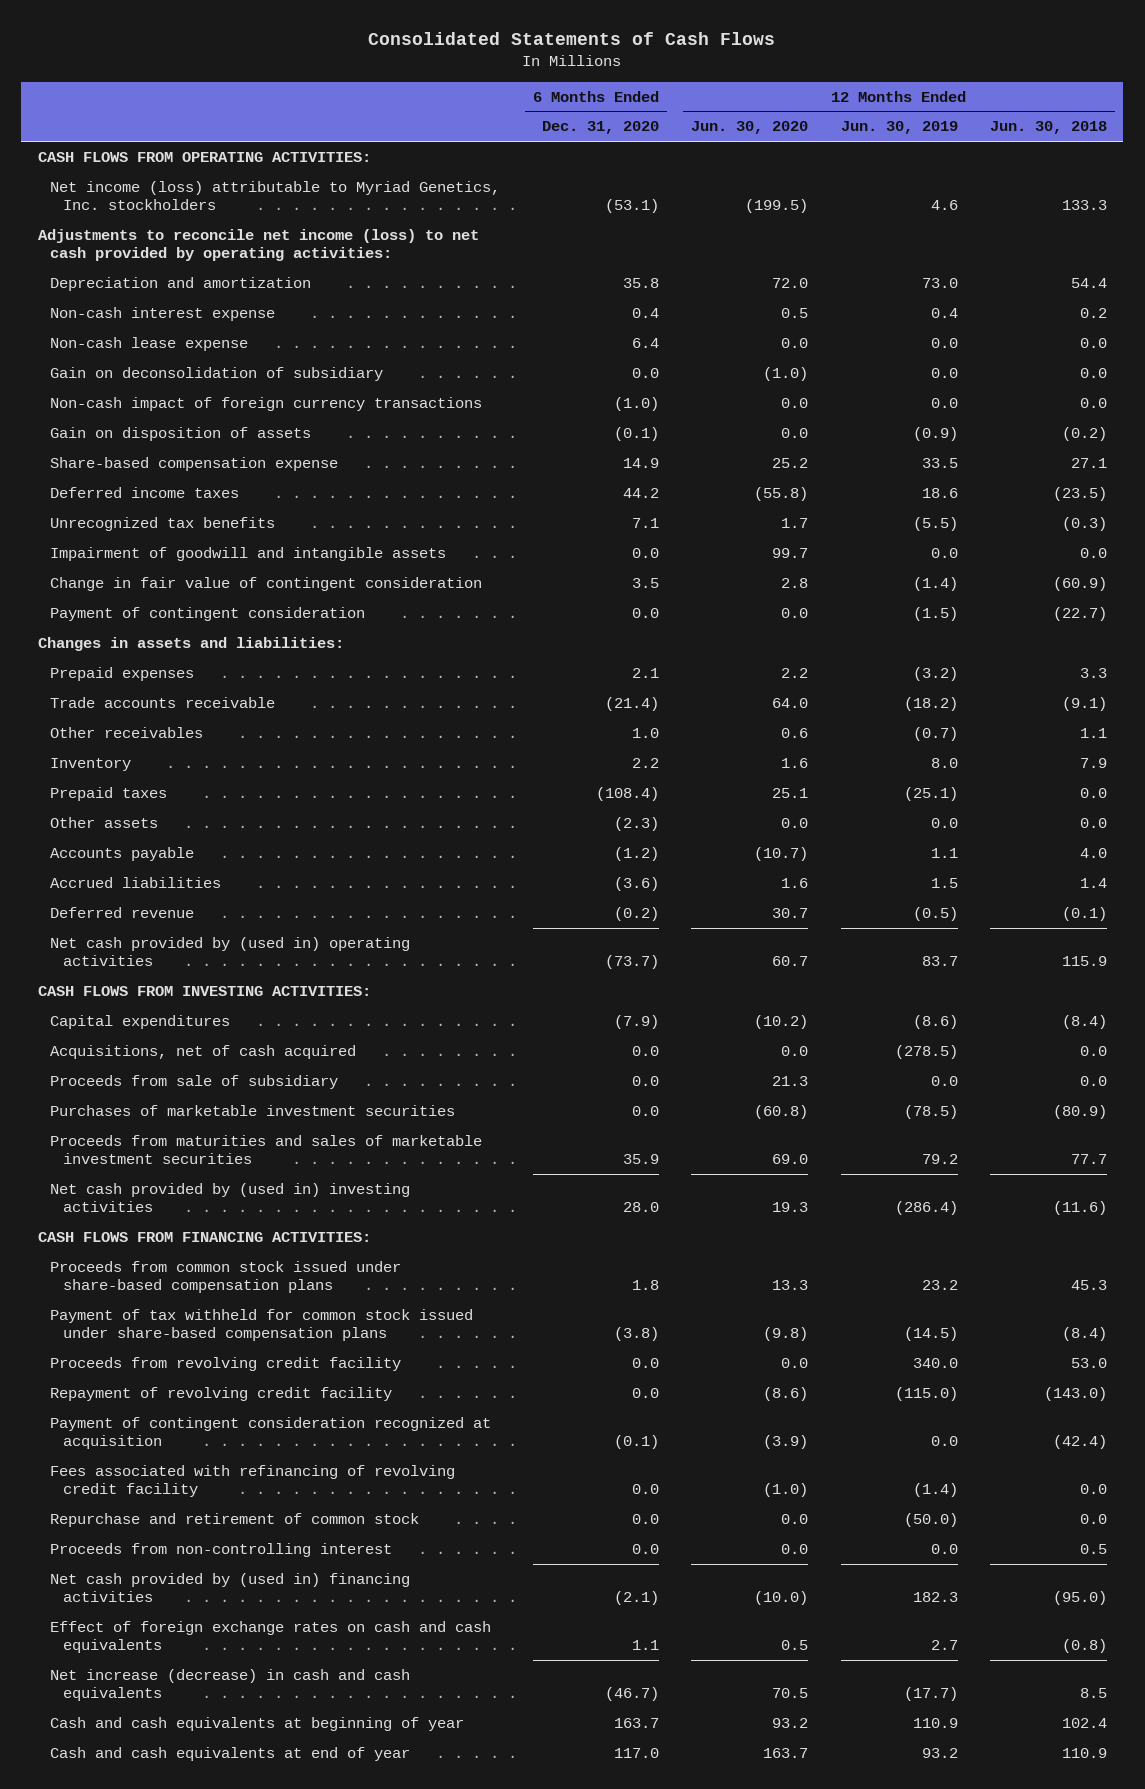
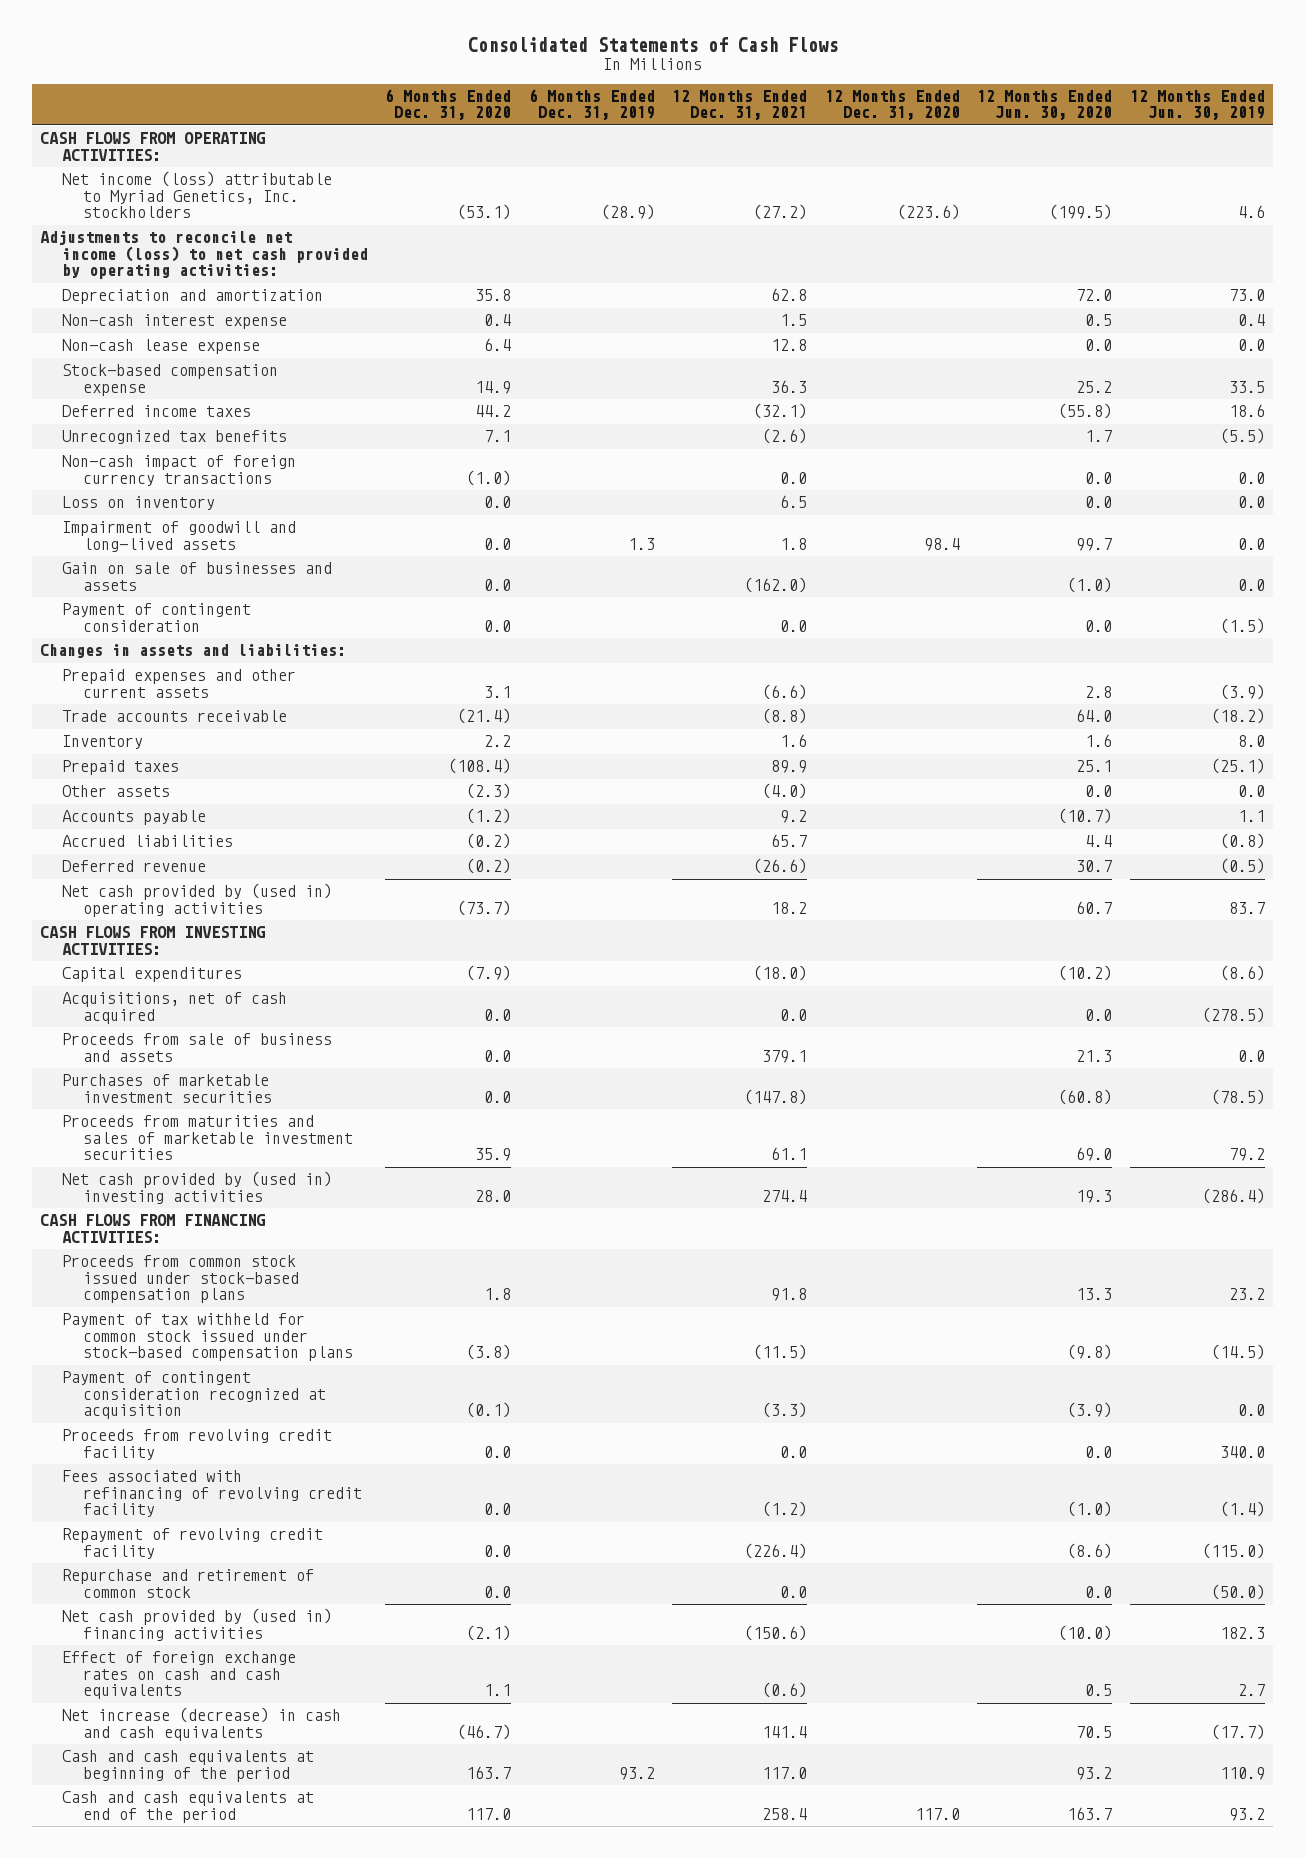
[989,121,1107,135] Jun. 30, 2018 -> none
none -> [528,88,655,121] 6 Months Ended Dec. 31, 2019
none -> [672,89,808,121] 12 Months Ended Dec. 31, 2021
none -> [824,89,960,121] 12 Months Ended Dec. 31, 2020
[50,366,384,381] Gain on deconsolidation of subsidiary -> none
[50,426,312,441] Gain on disposition of assets -> none
[50,456,339,471] Share-based compensation expense -> [61,364,278,396] Stock-based compensation expense
[50,576,483,591] Change in fair value of contingent consideration -> none
[50,396,483,411] Non-cash impact of foreign currency transactions -> [61,455,296,486] Non-cash impact of foreign currency transactions
none -> [61,496,215,511] Loss on inventory
[50,546,447,561] Impairment of goodwill and intangible assets -> [61,521,296,552] Impairment of goodwill and long-lived assets
none -> [61,562,332,591] Gain on sale of businesses and assets
[50,666,195,681] Prepaid expenses -> none
none -> [61,669,296,698] Prepaid expenses and other current assets
[50,726,204,738] Other receivables -> none
[613,876,659,891] (3.6) -> [466,833,512,850] (0.2)
[781,877,809,888] 1.6 -> [1085,835,1113,848] 4.4
[930,877,958,888] 1.5 -> [1219,833,1265,850] (0.8)
[50,1074,339,1089] Proceeds from sale of subsidiary -> [61,1033,332,1062] Proceeds from sale of business and assets
[50,1260,402,1294] Proceeds from common stock issued under share-based compensation plans -> [61,1255,299,1304] Proceeds from common stock issued under stock-based compensation plans
[50,1308,474,1342] Payment of tax withheld for common stock issued under share-based compensation plans -> [61,1313,353,1362] Payment of tax withheld for common stock issued under stock-based compensation plans
[50,1356,402,1371] Proceeds from revolving credit facility -> [61,1429,332,1460] Proceeds from revolving credit facility
[50,1386,393,1401] Repayment of revolving credit facility -> [61,1528,323,1559] Repayment of revolving credit facility
[50,1542,393,1557] Proceeds from non-controlling interest -> none
[50,1716,465,1731] Cash and cash equivalents at beginning of year -> [61,1750,314,1782] Cash and cash equivalents at beginning of the period
[50,1746,411,1761] Cash and cash equivalents at end of year -> [61,1791,314,1823] Cash and cash equivalents at end of the period

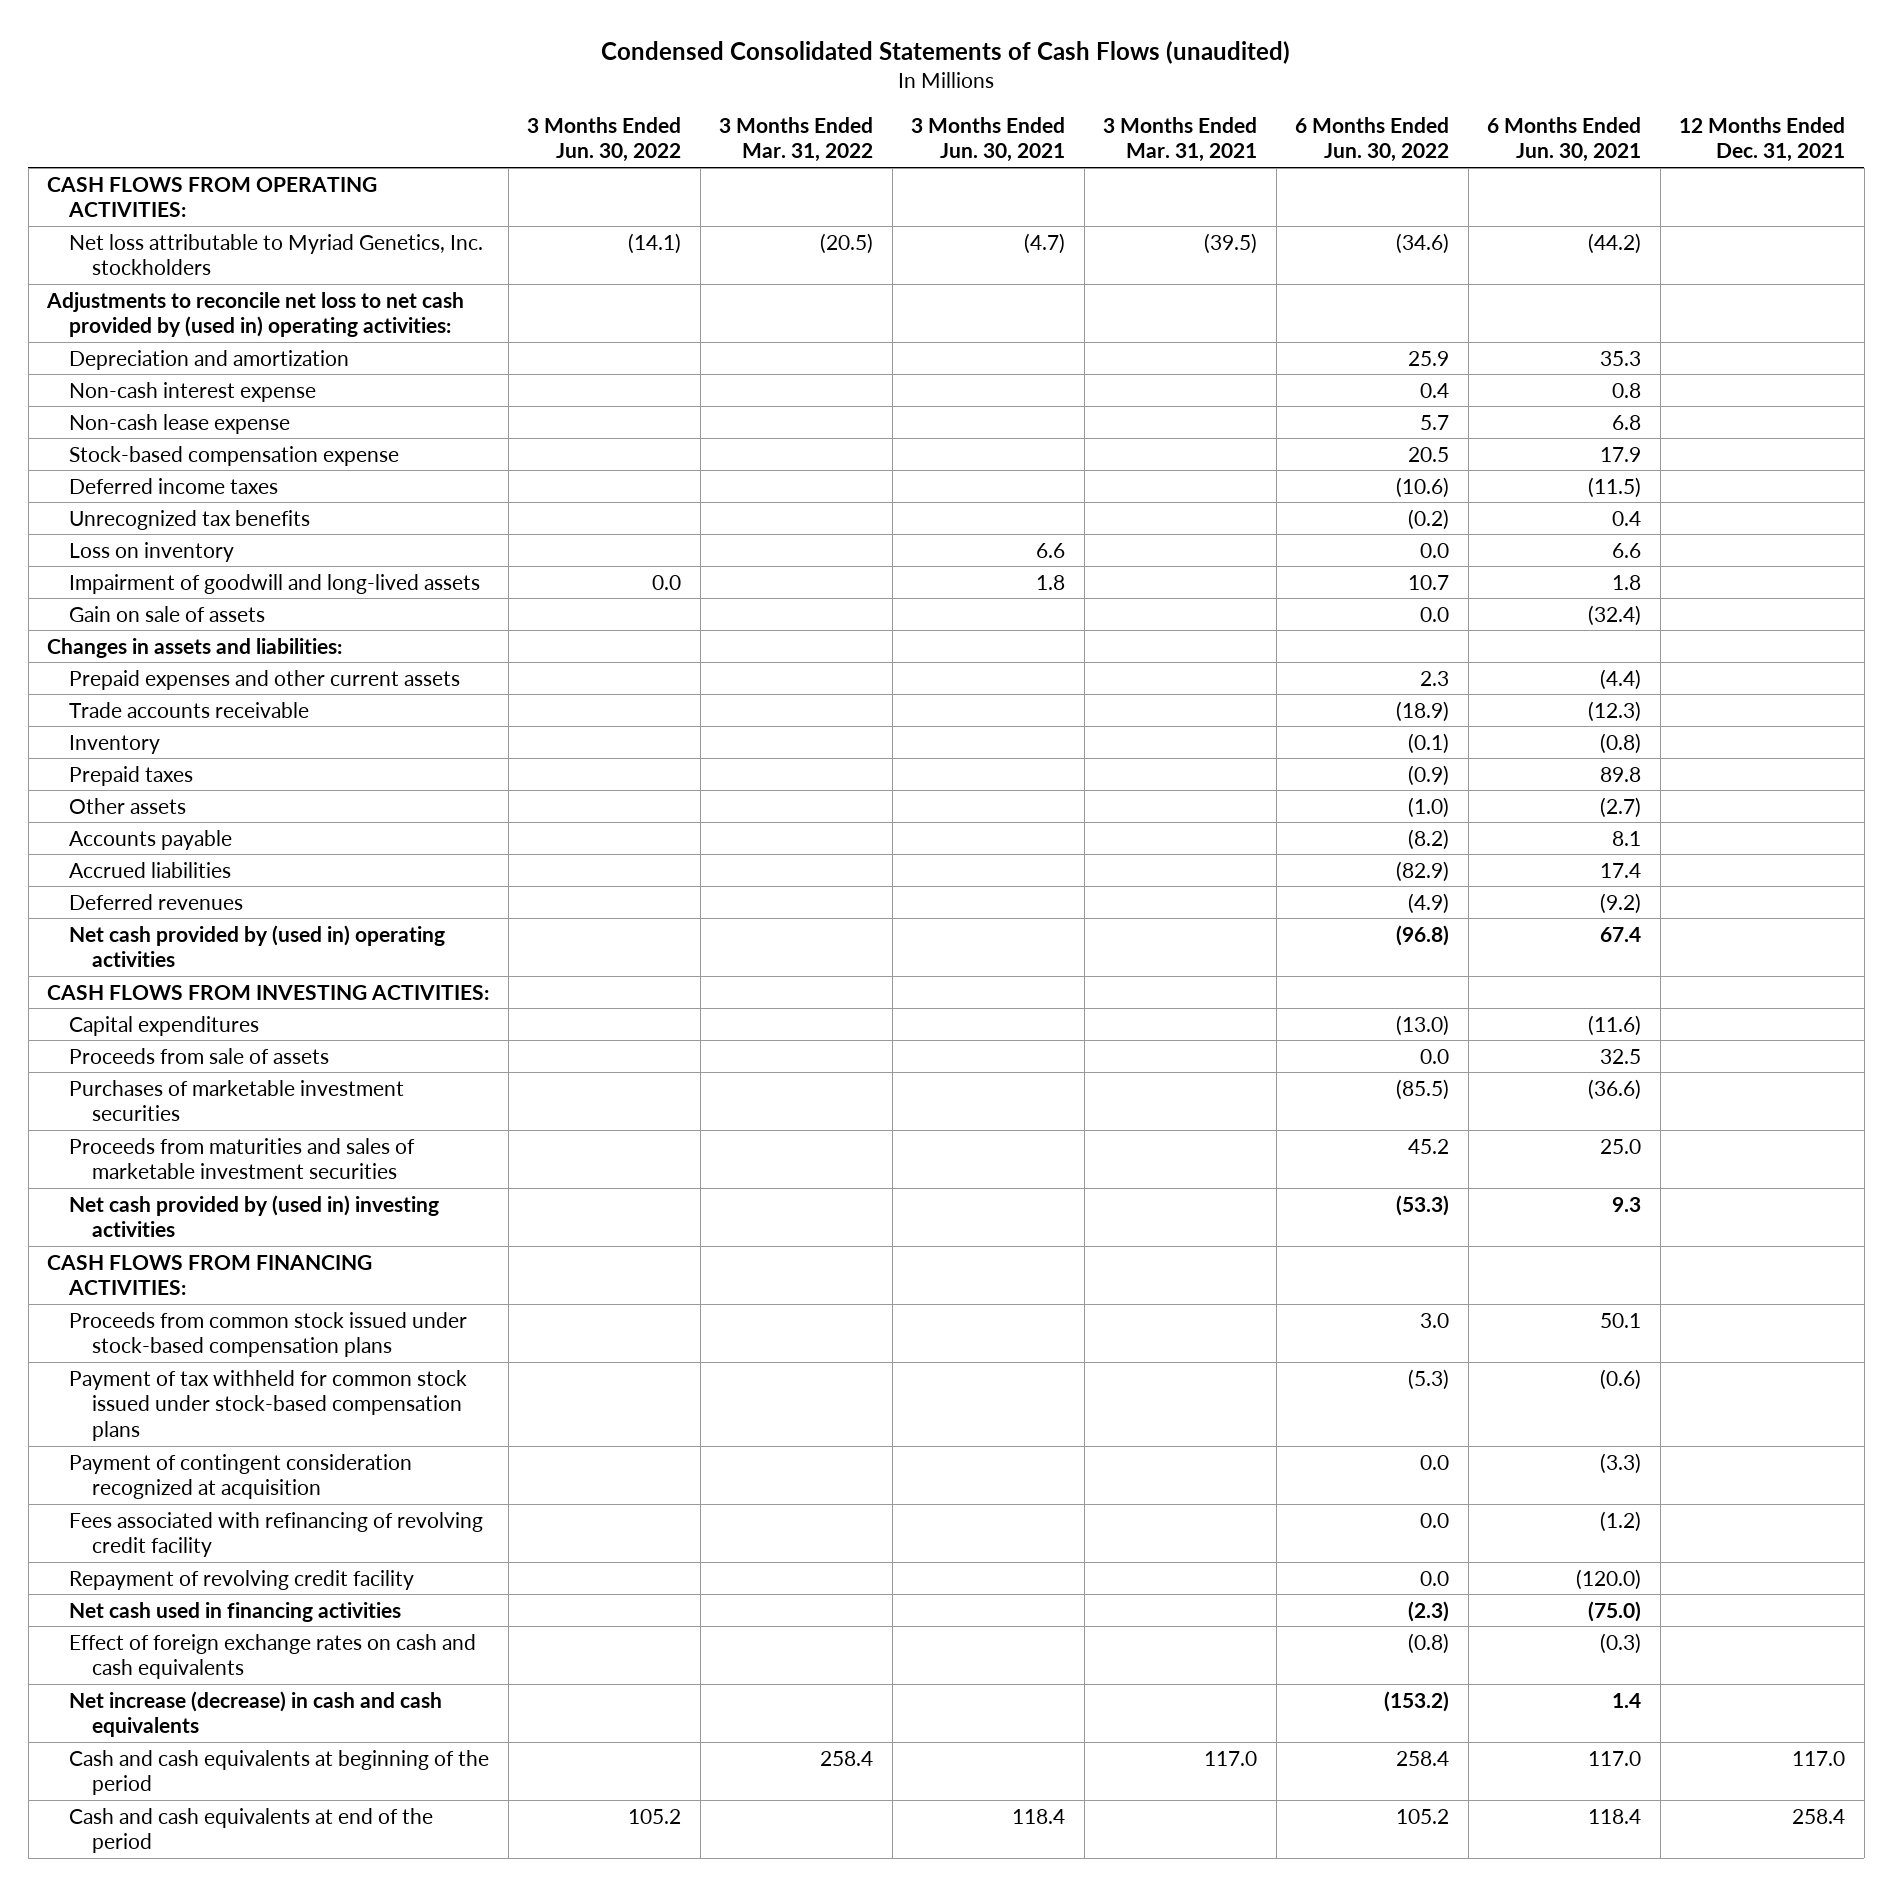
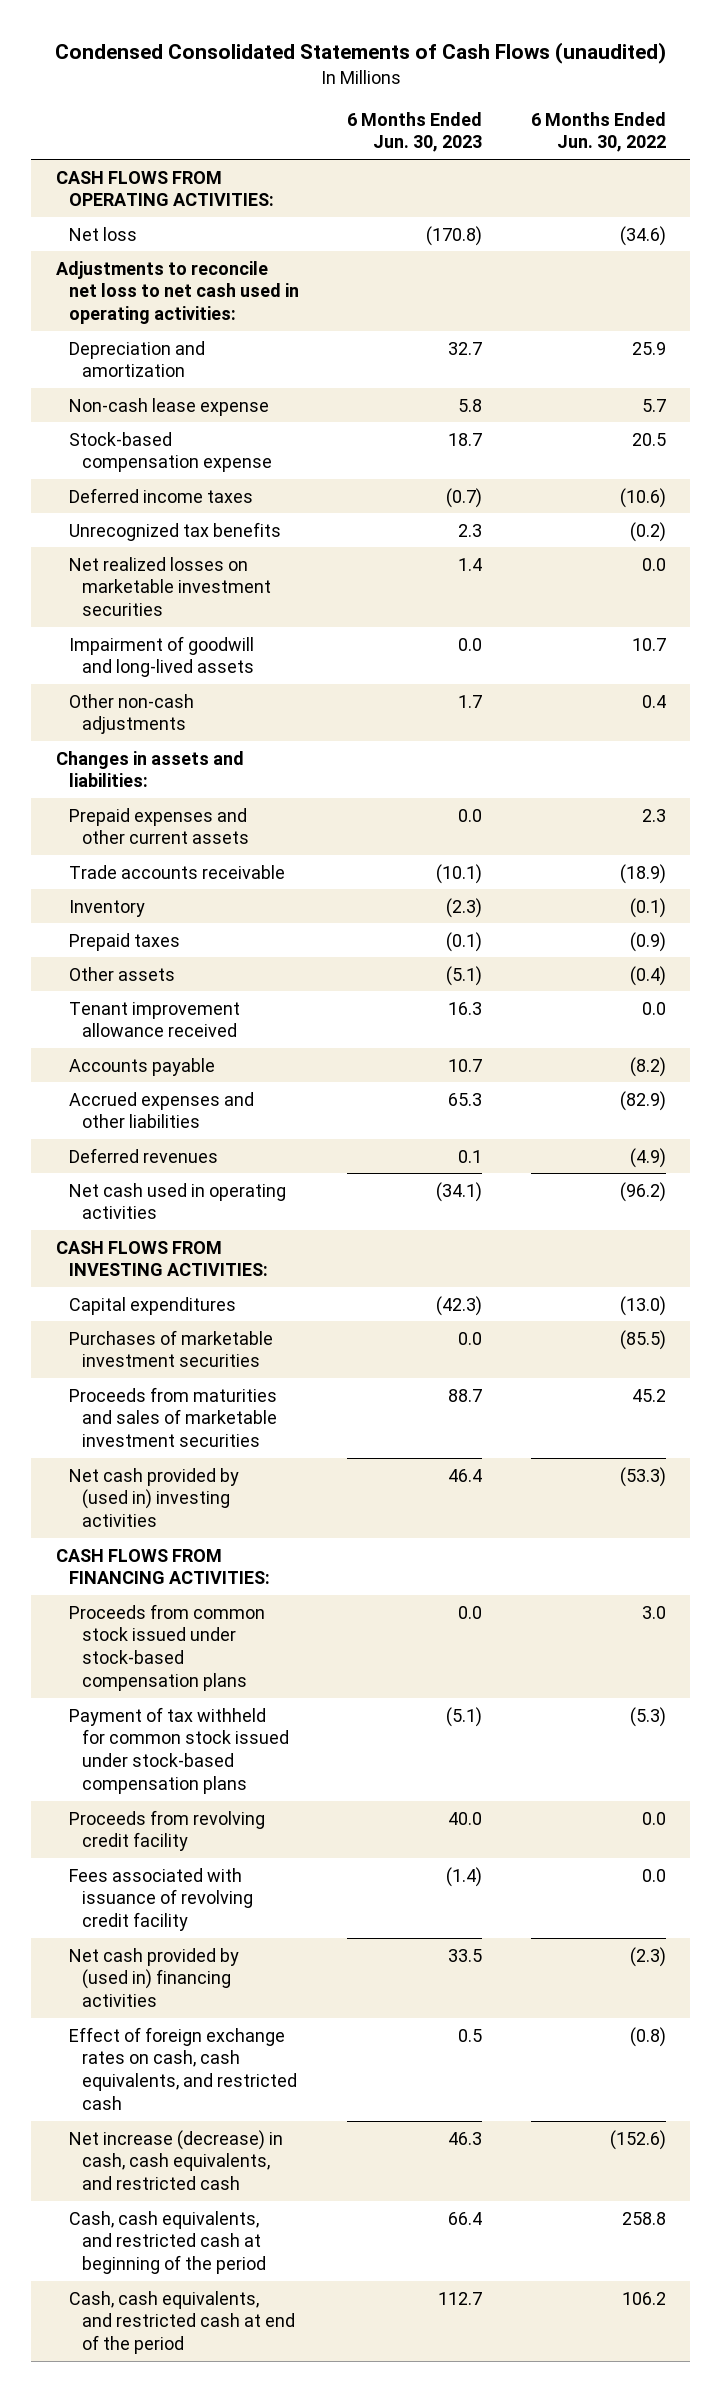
[527,116,682,163] 3 Months Ended Jun. 30, 2022 -> none
[719,116,874,163] 3 Months Ended Mar. 31, 2022 -> none
[911,116,1066,163] 3 Months Ended Jun. 30, 2021 -> none
[1103,116,1258,163] 3 Months Ended Mar. 31, 2021 -> none
[1487,116,1642,163] 6 Months Ended Jun. 30, 2021 -> none
[1679,116,1846,163] 12 Months Ended Dec. 31, 2021 -> none
none -> [347,111,483,153] 6 Months Ended Jun. 30, 2023
[69,233,484,276] Net loss attributable to Myriad Genetics, Inc. stockholders -> [68,226,137,241] Net loss
[46,291,465,338] Adjustments to reconcile net loss to net cash provided by (used in) operating activities: -> [55,260,299,325] Adjustments to reconcile net loss to net cash used in operating activities:
[69,381,317,402] Non-cash interest expense -> none
[69,541,235,562] Loss on inventory -> none
none -> [68,556,271,617] Net realized losses on marketable investment securities
[69,605,266,622] Gain on sale of assets -> none
none -> [68,693,194,735] Other non-cash adjustments
[1408,796,1450,818] (1.0) -> [629,965,666,986] (0.4)
none -> [68,1001,240,1038] Tenant improvement allowance received
[69,861,232,878] Accrued liabilities -> [68,1091,254,1129] Accrued expenses and other liabilities
[69,924,446,968] Net cash provided by (used in) operating activities -> [68,1182,286,1220] Net cash used in operating activities
[1396,924,1450,946] (96.8) -> [619,1181,666,1202] (96.2)
[69,1047,330,1064] Proceeds from sale of assets -> none
[69,1453,413,1500] Payment of contingent consideration recognized at acquisition -> none
[69,1569,415,1590] Repayment of revolving credit facility -> none
none -> [68,1809,265,1852] Proceeds from revolving credit facility
[69,1511,484,1558] Fees associated with refinancing of revolving credit facility -> [68,1867,253,1932] Fees associated with issuance of revolving credit facility
[69,1601,402,1622] Net cash used in financing activities -> [68,1947,239,2008] Net cash provided by (used in) financing activities
[69,1633,477,1680] Effect of foreign exchange rates on cash and cash equivalents -> [68,2026,297,2110] Effect of foreign exchange rates on cash, cash equivalents, and restricted cash
[69,1690,443,1738] Net increase (decrease) in cash and cash equivalents -> [68,2129,283,2191] Net increase (decrease) in cash, cash equivalents, and restricted cash
[1384,1690,1450,1712] (153.2) -> [609,2129,666,2150] (152.6)
[69,1749,490,1796] Cash and cash equivalents at beginning of the period -> [68,2210,266,2275] Cash, cash equivalents, and restricted cash at beginning of the period
[1396,1750,1450,1766] 258.4 -> [621,2211,666,2225] 258.8
[69,1807,434,1854] Cash and cash equivalents at end of the period -> [68,2290,295,2355] Cash, cash equivalents, and restricted cash at end of the period
[1396,1808,1450,1824] 105.2 -> [621,2291,666,2305] 106.2

